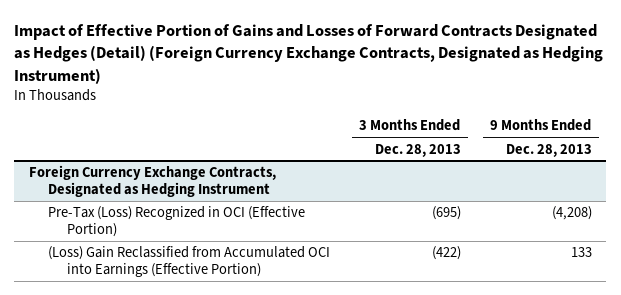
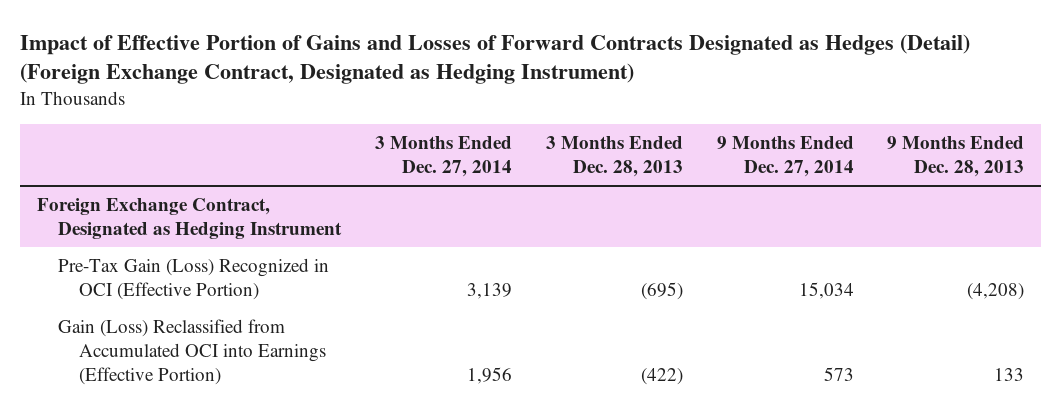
[14,24,604,84] Impact of Effective Portion of Gains and Losses of Forward Contracts Designated as Hedges (Detail) (Foreign Currency Exchange Contracts, Designated as Hedging Instrument) -> [20,33,971,85] Impact of Effective Portion of Gains and Losses of Forward Contracts Designated as Hedges (Detail) (Foreign Exchange Contract, Designated as Hedging Instrument)
none -> [375,135,513,177] 3 Months Ended Dec. 27, 2014
none -> [716,135,854,177] 9 Months Ended Dec. 27, 2014
[29,165,277,198] Foreign Currency Exchange Contracts, Designated as Hedging Instrument -> [37,197,343,239] Foreign Exchange Contract, Designated as Hedging Instrument
[48,206,306,238] Pre-Tax (Loss) Recognized in OCI (Effective Portion) -> [58,257,330,300] Pre-Tax Gain (Loss) Recognized in OCI (Effective Portion)
[48,246,331,278] (Loss) Gain Reclassified from Accumulated OCI into Earnings (Effective Portion) -> [58,318,327,385] Gain (Loss) Reclassified from Accumulated OCI into Earnings (Effective Portion)

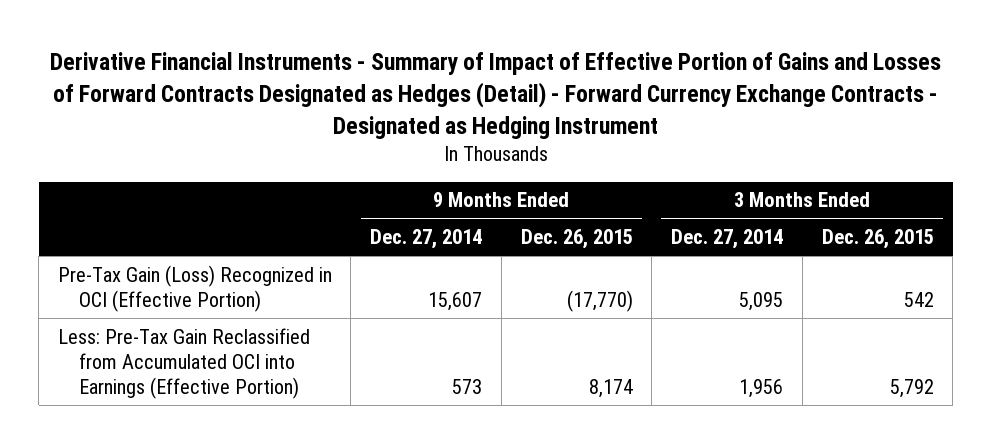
[20,33,971,85] Impact of Effective Portion of Gains and Losses of Forward Contracts Designated as Hedges (Detail) (Foreign Exchange Contract, Designated as Hedging Instrument) -> [49,52,941,139] Derivative Financial Instruments - Summary of Impact of Effective Portion of Gains and Losses of Forward Contracts Designated as Hedges (Detail) - Forward Currency Exchange Contracts - Designated as Hedging Instrument
[545,135,683,177] 3 Months Ended Dec. 28, 2013 -> none
[887,135,1025,177] 9 Months Ended Dec. 28, 2013 -> none
none -> [520,229,633,250] Dec. 26, 2015
none -> [821,229,934,250] Dec. 26, 2015
[37,197,343,239] Foreign Exchange Contract, Designated as Hedging Instrument -> none
[467,282,513,299] 3,139 -> [739,291,784,311] 5,095
[798,281,854,299] 15,034 -> [428,291,483,311] 15,607
[58,318,327,385] Gain (Loss) Reclassified from Accumulated OCI into Earnings (Effective Portion) -> [57,327,310,399] Less: Pre-Tax Gain Reclassified from Accumulated OCI into Earnings (Effective Portion)

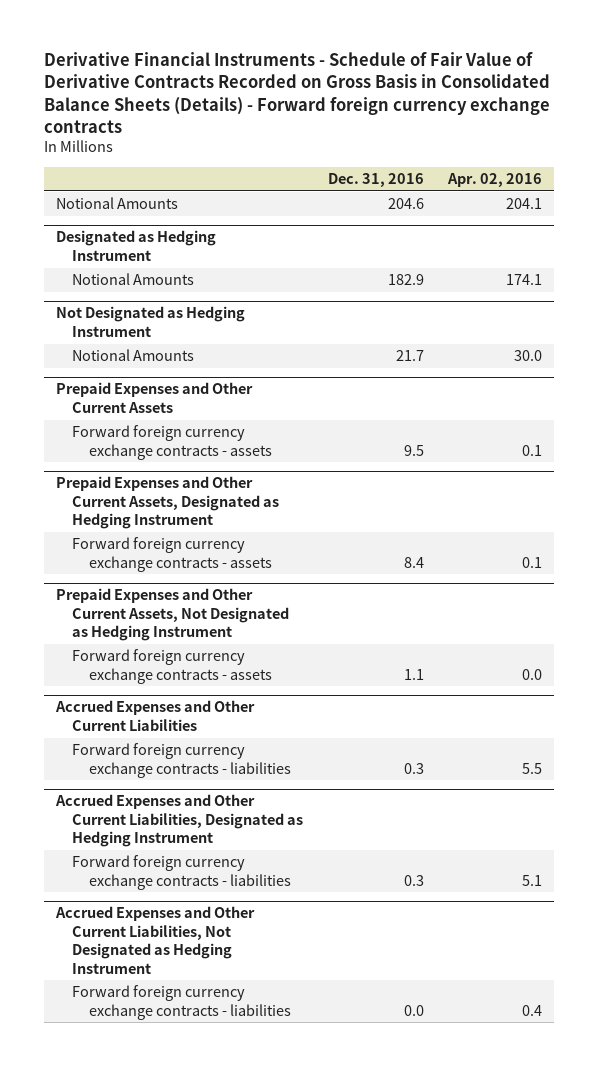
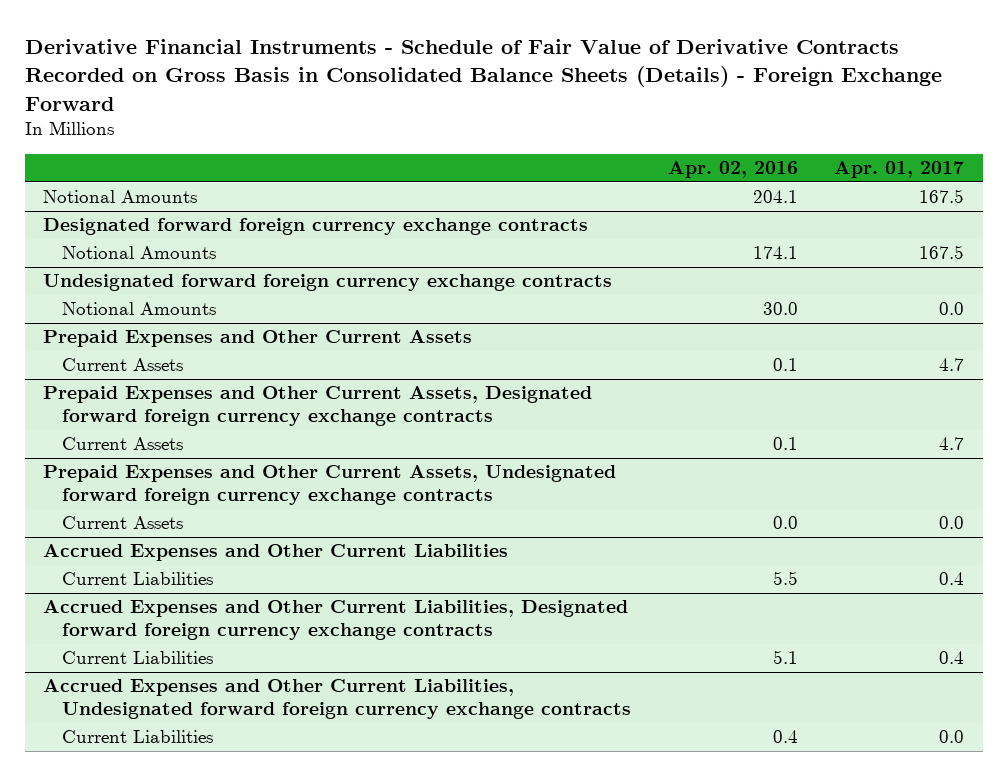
[43,52,550,134] Derivative Financial Instruments - Schedule of Fair Value of Derivative Contracts Recorded on Gross Basis in Consolidated Balance Sheets (Details) - Forward foreign currency exchange contracts -> [25,38,943,111] Derivative Financial Instruments - Schedule of Fair Value of Derivative Contracts Recorded on Gross Basis in Consolidated Balance Sheets (Details) - Foreign Exchange Forward
[327,173,424,188] Dec. 31, 2016 -> none
none -> [834,161,965,179] Apr. 01, 2017
[55,230,216,261] Designated as Hedging Instrument -> none
none -> [43,218,589,236] Designated forward foreign currency exchange contracts
[55,306,245,337] Not Designated as Hedging Instrument -> none
none -> [43,274,613,292] Undesignated forward foreign currency exchange contracts
[55,476,280,530] Prepaid Expenses and Other Current Assets, Designated as Hedging Instrument -> none
[55,588,290,642] Prepaid Expenses and Other Current Assets, Not Designated as Hedging Instrument -> none
[72,425,272,460] Forward foreign currency exchange contracts - assets -> [62,358,184,372] Current Assets
none -> [43,386,593,427] Prepaid Expenses and Other Current Assets, Designated forward foreign currency exchange contracts
[72,537,272,572] Forward foreign currency exchange contracts - assets -> [62,437,184,451] Current Assets
none -> [43,465,617,506] Prepaid Expenses and Other Current Assets, Undesignated forward foreign currency exchange contracts
[72,649,272,684] Forward foreign currency exchange contracts - assets -> [62,516,184,530] Current Assets
[54,794,304,848] Accrued Expenses and Other Current Liabilities, Designated as Hedging Instrument -> none
[54,906,255,974] Accrued Expenses and Other Current Liabilities, Not Designated as Hedging Instrument -> none
[72,743,291,778] Forward foreign currency exchange contracts - liabilities -> [62,572,214,586] Current Liabilities
none -> [43,600,629,641] Accrued Expenses and Other Current Liabilities, Designated forward foreign currency exchange contracts
[72,855,291,890] Forward foreign currency exchange contracts - liabilities -> [62,651,214,665] Current Liabilities
none -> [43,679,632,720] Accrued Expenses and Other Current Liabilities, Undesignated forward foreign currency exchange contracts
[72,985,291,1020] Forward foreign currency exchange contracts - liabilities -> [62,730,214,744] Current Liabilities

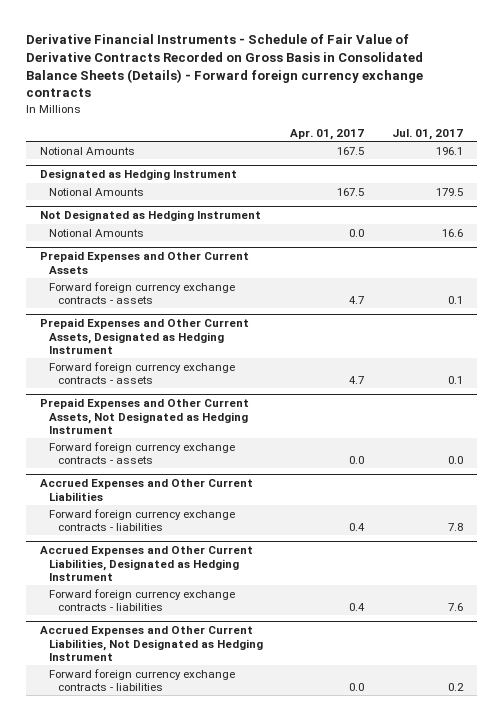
[25,38,943,111] Derivative Financial Instruments - Schedule of Fair Value of Derivative Contracts Recorded on Gross Basis in Consolidated Balance Sheets (Details) - Foreign Exchange Forward -> [26,33,424,98] Derivative Financial Instruments - Schedule of Fair Value of Derivative Contracts Recorded on Gross Basis in Consolidated Balance Sheets (Details) - Forward foreign currency exchange contracts
[667,161,798,179] Apr. 02, 2016 -> none
none -> [391,128,463,140] Jul. 01, 2017
[43,218,589,236] Designated forward foreign currency exchange contracts -> none
none -> [39,169,237,181] Designated as Hedging Instrument
[43,274,613,292] Undesignated forward foreign currency exchange contracts -> none
none -> [39,210,261,222] Not Designated as Hedging Instrument
[43,386,593,427] Prepaid Expenses and Other Current Assets, Designated forward foreign currency exchange contracts -> none
[43,465,617,506] Prepaid Expenses and Other Current Assets, Undesignated forward foreign currency exchange contracts -> none
[62,358,184,372] Current Assets -> [48,281,235,304] Forward foreign currency exchange contracts - assets
none -> [39,318,249,355] Prepaid Expenses and Other Current Assets, Designated as Hedging Instrument
[62,437,184,451] Current Assets -> [48,361,235,384] Forward foreign currency exchange contracts - assets
none -> [39,398,249,435] Prepaid Expenses and Other Current Assets, Not Designated as Hedging Instrument
[62,516,184,530] Current Assets -> [48,441,235,464] Forward foreign currency exchange contracts - assets
[43,600,629,641] Accrued Expenses and Other Current Liabilities, Designated forward foreign currency exchange contracts -> none
[43,679,632,720] Accrued Expenses and Other Current Liabilities, Undesignated forward foreign currency exchange contracts -> none
[62,572,214,586] Current Liabilities -> [48,508,235,531] Forward foreign currency exchange contracts - liabilities
none -> [39,546,253,582] Accrued Expenses and Other Current Liabilities, Designated as Hedging Instrument
[62,651,214,665] Current Liabilities -> [48,588,235,611] Forward foreign currency exchange contracts - liabilities
none -> [39,626,263,662] Accrued Expenses and Other Current Liabilities, Not Designated as Hedging Instrument
[62,730,214,744] Current Liabilities -> [48,668,235,691] Forward foreign currency exchange contracts - liabilities

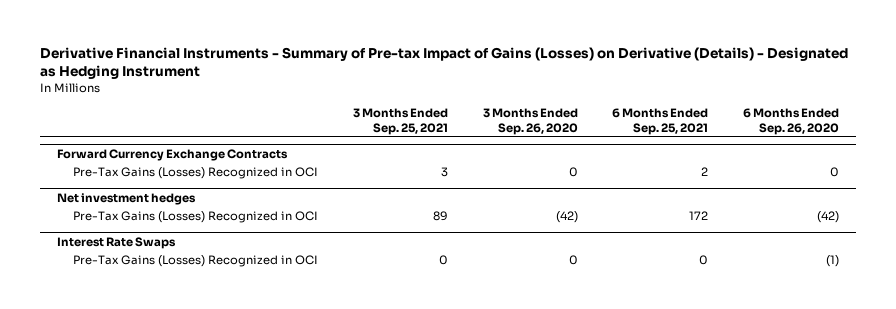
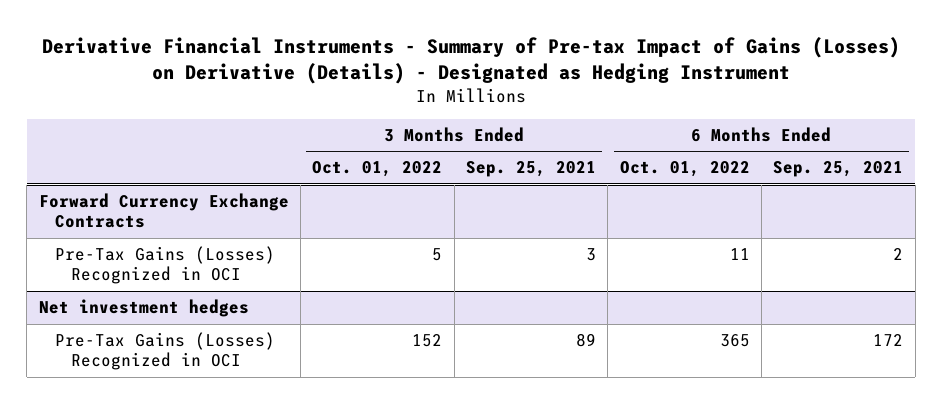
[482,108,578,135] 3 Months Ended Sep. 26, 2020 -> none
[742,108,839,135] 6 Months Ended Sep. 26, 2020 -> none
none -> [312,161,443,178] Oct. 01, 2022
none -> [619,161,750,178] Oct. 01, 2022
[56,236,176,249] Interest Rate Swaps -> none
[73,255,319,268] Pre-Tax Gains (Losses) Recognized in OCI -> none

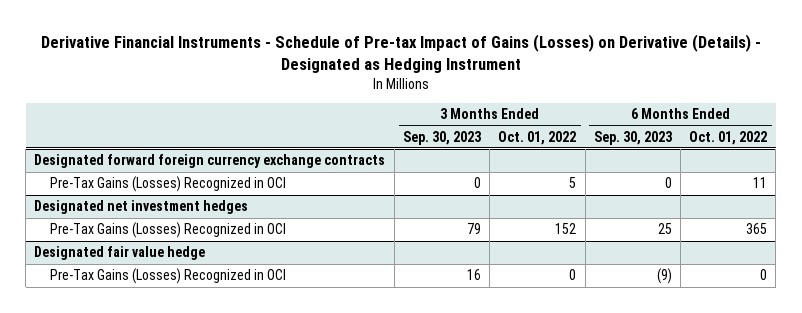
[41,36,900,85] Derivative Financial Instruments - Summary of Pre-tax Impact of Gains (Losses) on Derivative (Details) - Designated as Hedging Instrument -> [40,33,761,73] Derivative Financial Instruments - Schedule of Pre-tax Impact of Gains (Losses) on Derivative (Details) - Designated as Hedging Instrument
[465,161,596,178] Sep. 25, 2021 -> none
[773,161,904,178] Sep. 25, 2021 -> none
none -> [402,130,481,145] Sep. 30, 2023
none -> [593,130,672,145] Sep. 30, 2023
[38,193,289,229] Forward Currency Exchange Contracts -> [34,154,386,169] Designated forward foreign currency exchange contracts
[38,299,249,318] Net investment hedges -> [34,200,249,215] Designated net investment hedges
none -> [34,246,206,261] Designated fair value hedge
none -> [50,268,287,285] Pre-Tax Gains (Losses) Recognized in OCI

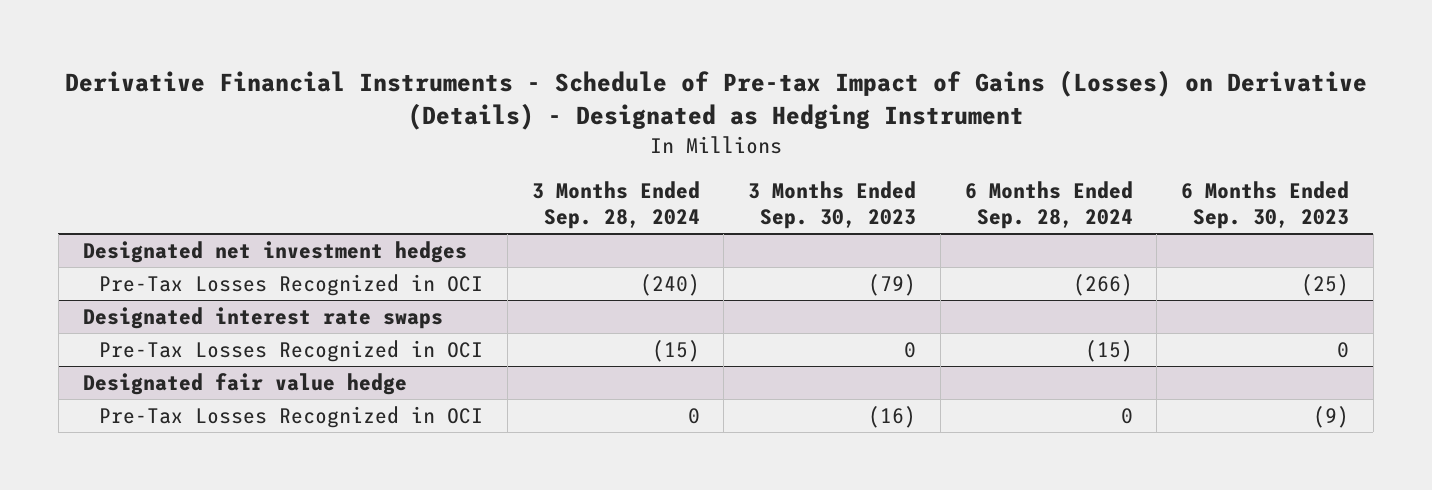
[498,130,577,145] Oct. 01, 2022 -> none
[689,130,768,145] Oct. 01, 2022 -> none
none -> [531,180,700,230] 3 Months Ended Sep. 28, 2024
none -> [964,180,1133,230] 6 Months Ended Sep. 28, 2024
[34,154,386,169] Designated forward foreign currency exchange contracts -> none
[50,176,287,193] Pre-Tax Gains (Losses) Recognized in OCI -> none
[50,222,287,239] Pre-Tax Gains (Losses) Recognized in OCI -> [99,273,484,296] Pre-Tax Losses Recognized in OCI
[466,223,481,235] 79 -> [868,273,917,296] (79)
[657,223,672,235] 25 -> [1301,273,1350,296] (25)
none -> [82,306,443,329] Designated interest rate swaps
none -> [99,339,484,362] Pre-Tax Losses Recognized in OCI
[50,268,287,285] Pre-Tax Gains (Losses) Recognized in OCI -> [99,405,484,428] Pre-Tax Losses Recognized in OCI
[466,269,481,281] 16 -> [868,405,917,428] (16)

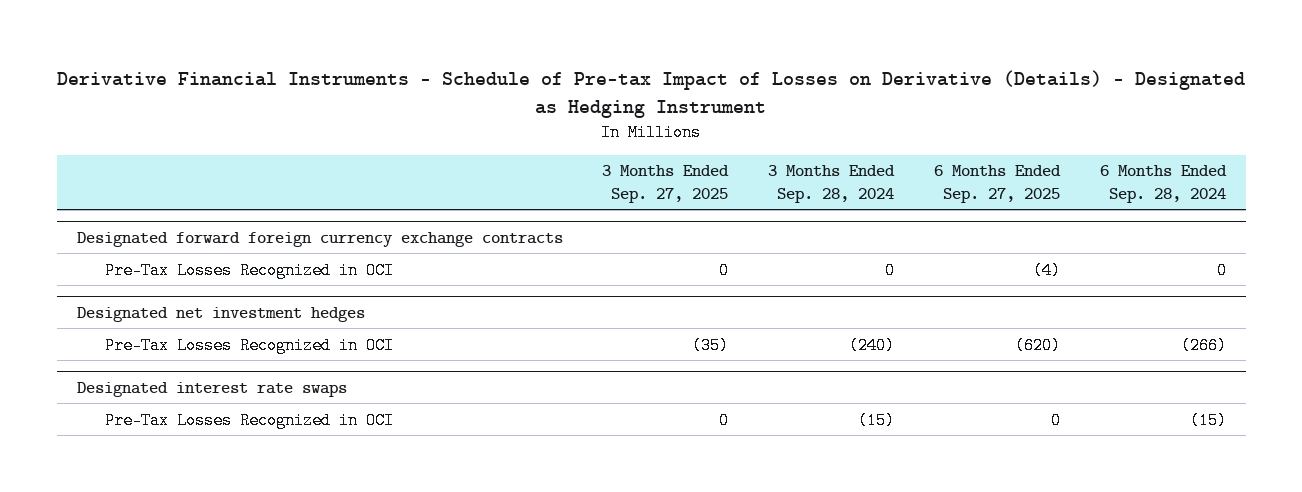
[64,70,1367,131] Derivative Financial Instruments - Schedule of Pre-tax Impact of Gains (Losses) on Derivative (Details) - Designated as Hedging Instrument -> [57,69,1246,118] Derivative Financial Instruments - Schedule of Pre-tax Impact of Losses on Derivative (Details) - Designated as Hedging Instrument
[748,180,917,230] 3 Months Ended Sep. 30, 2023 -> none
[1181,180,1350,230] 6 Months Ended Sep. 30, 2023 -> none
none -> [602,165,730,203] 3 Months Ended Sep. 27, 2025
none -> [934,165,1062,203] 6 Months Ended Sep. 27, 2025
none -> [76,231,563,247] Designated forward foreign currency exchange contracts
none -> [104,261,394,279] Pre-Tax Losses Recognized in OCI
[82,372,407,395] Designated fair value hedge -> none
[99,405,484,428] Pre-Tax Losses Recognized in OCI -> none

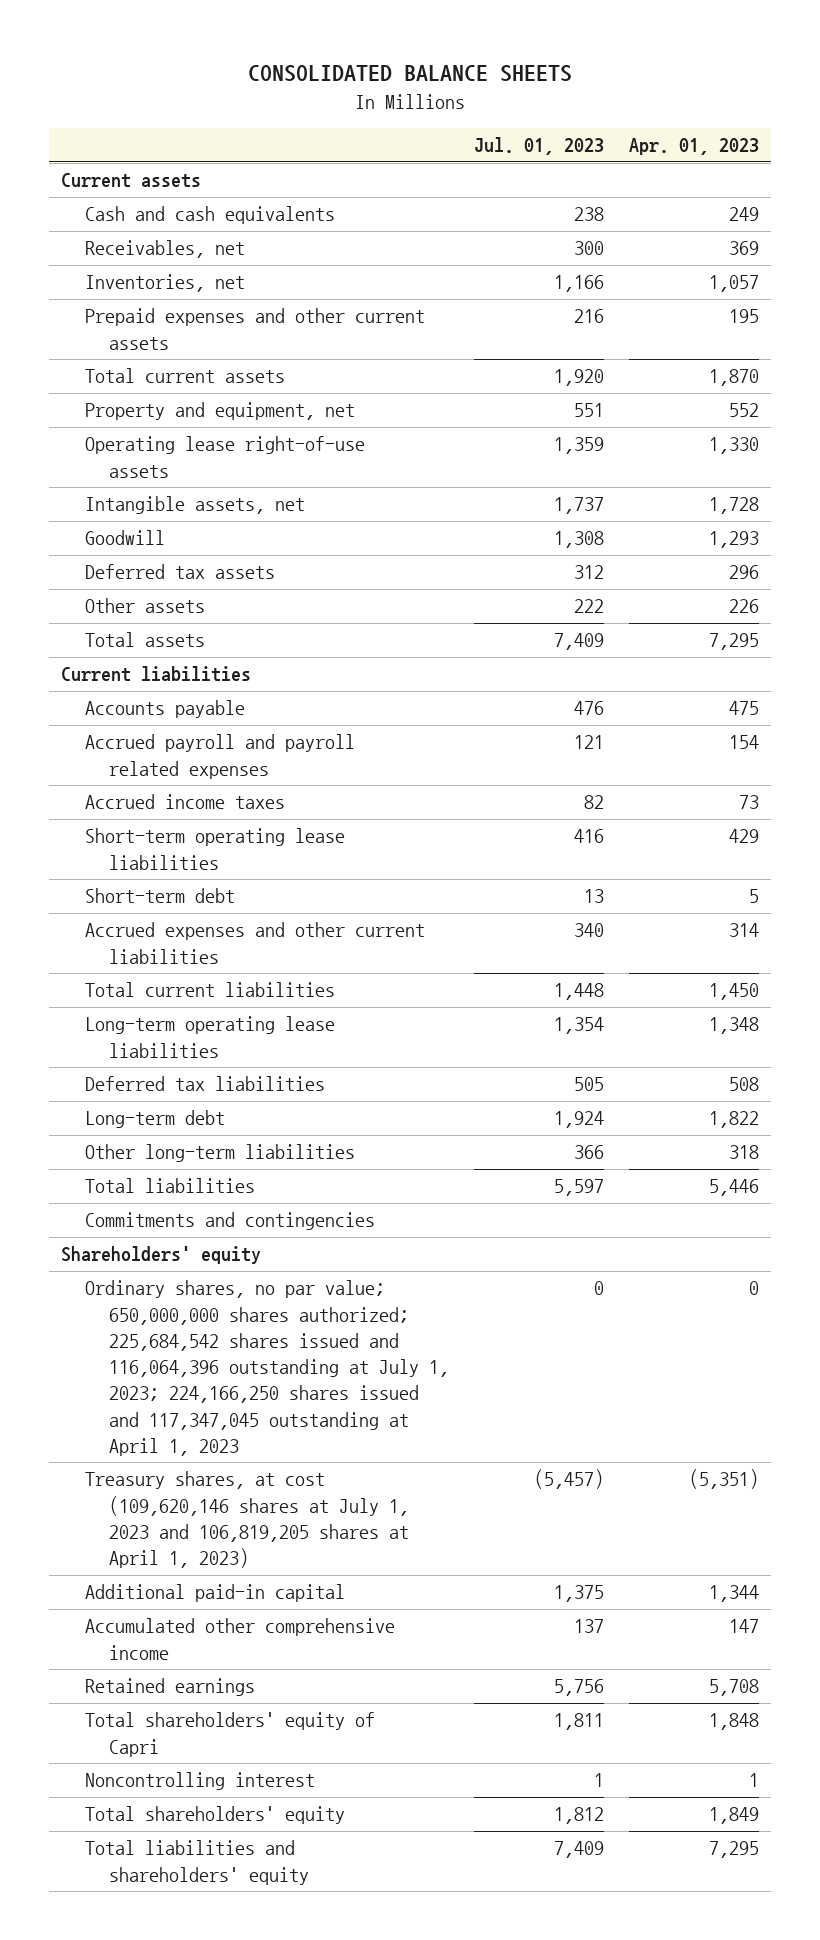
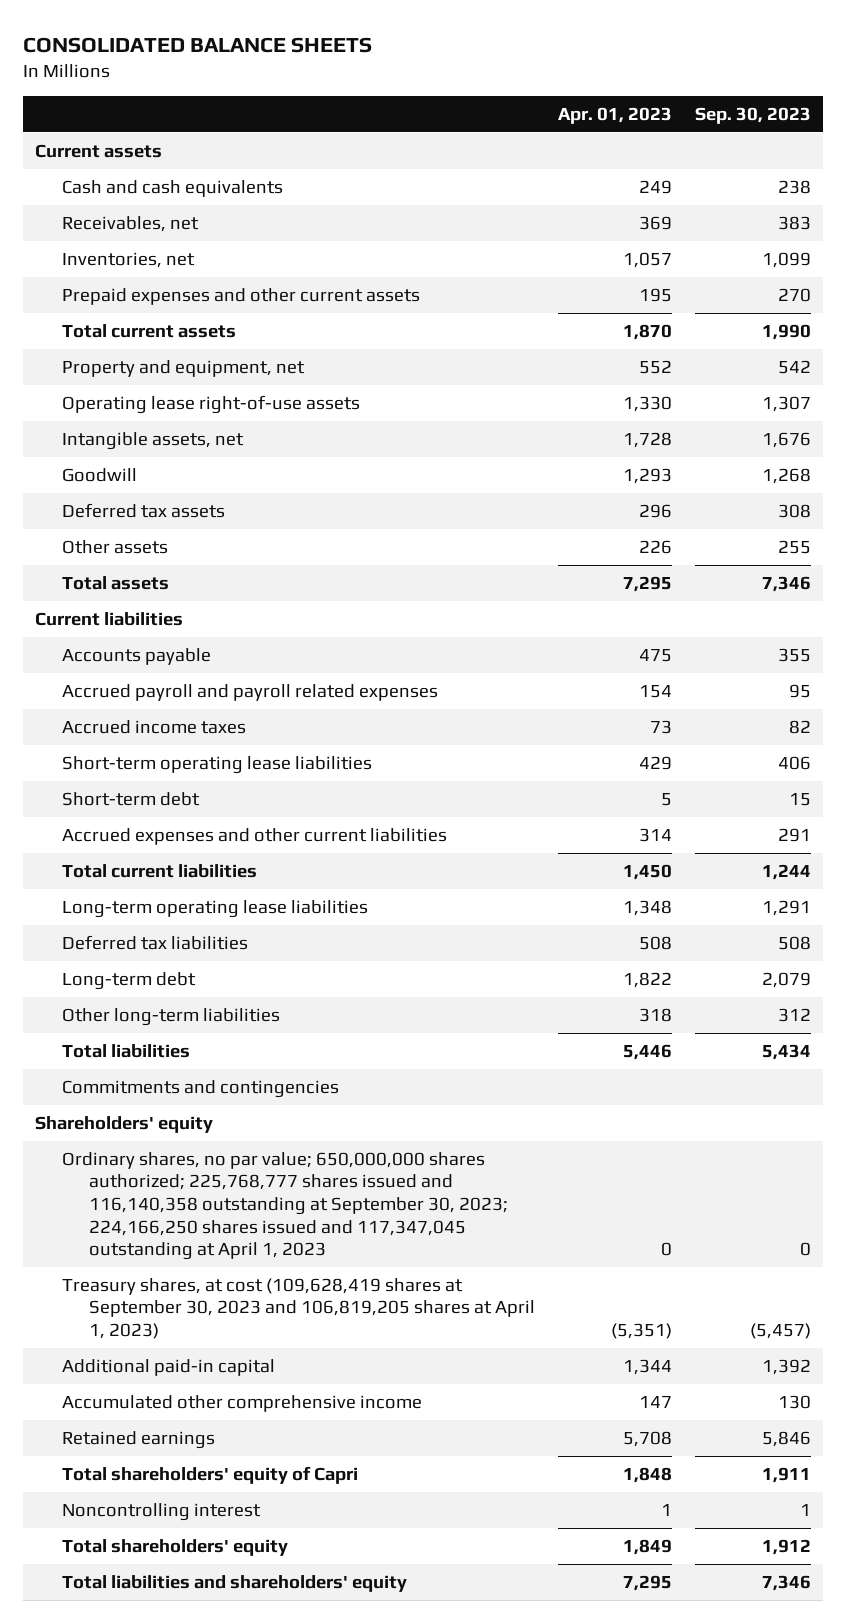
[473,137,604,156] Jul. 01, 2023 -> none
none -> [695,106,812,124] Sep. 30, 2023
[85,1280,450,1456] Ordinary shares, no par value; 650,000,000 shares authorized; 225,684,542 shares issued and 116,064,396 outstanding at July 1, 2023; 224,166,250 shares issued and 117,347,045 outstanding at April 1, 2023 -> [61,1151,508,1261] Ordinary shares, no par value; 650,000,000 shares authorized; 225,768,777 shares issued and 116,140,358 outstanding at September 30, 2023; 224,166,250 shares issued and 117,347,045 outstanding at April 1, 2023
[85,1471,410,1569] Treasury shares, at cost (109,620,146 shares at July 1, 2023 and 106,819,205 shares at April 1, 2023) -> [61,1277,535,1340] Treasury shares, at cost (109,628,419 shares at September 30, 2023 and 106,819,205 shares at April 1, 2023)

